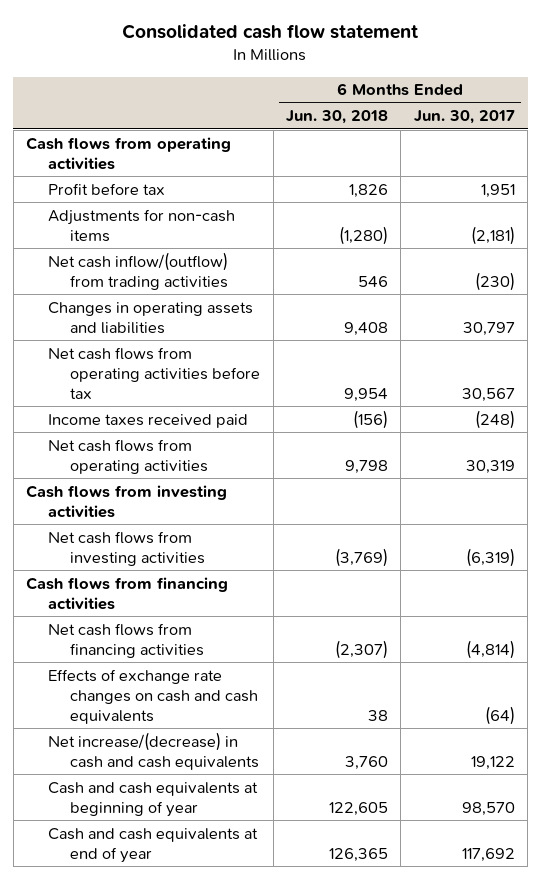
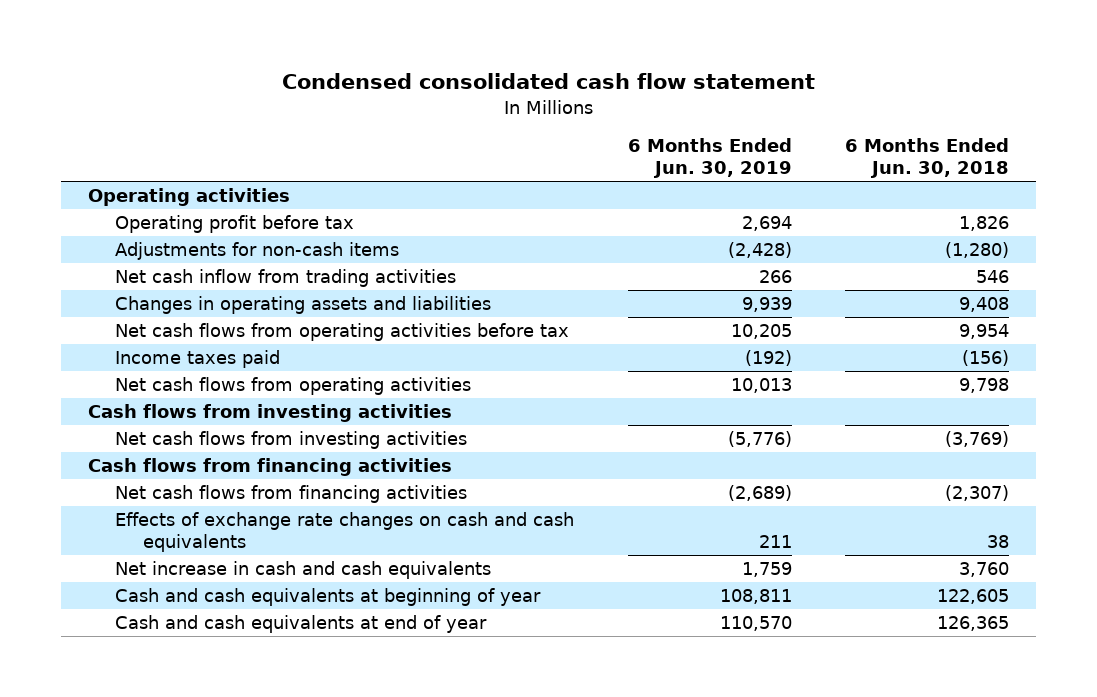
[122,24,419,40] Consolidated cash flow statement -> [281,73,815,90] Condensed consolidated cash flow statement
[413,110,515,125] Jun. 30, 2017 -> none
none -> [627,138,792,179] 6 Months Ended Jun. 30, 2019
[26,136,232,170] Cash flows from operating activities -> [87,188,290,207] Operating activities
[48,182,166,195] Profit before tax -> [115,215,355,234] Operating profit before tax
[48,251,229,290] Net cash inflow/(outflow) from trading activities -> [115,269,457,288] Net cash inflow from trading activities
[48,413,249,428] Income taxes received paid -> [115,350,281,369] Income taxes paid
[48,731,260,770] Net increase/(decrease) in cash and cash equivalents -> [115,561,492,580] Net increase in cash and cash equivalents

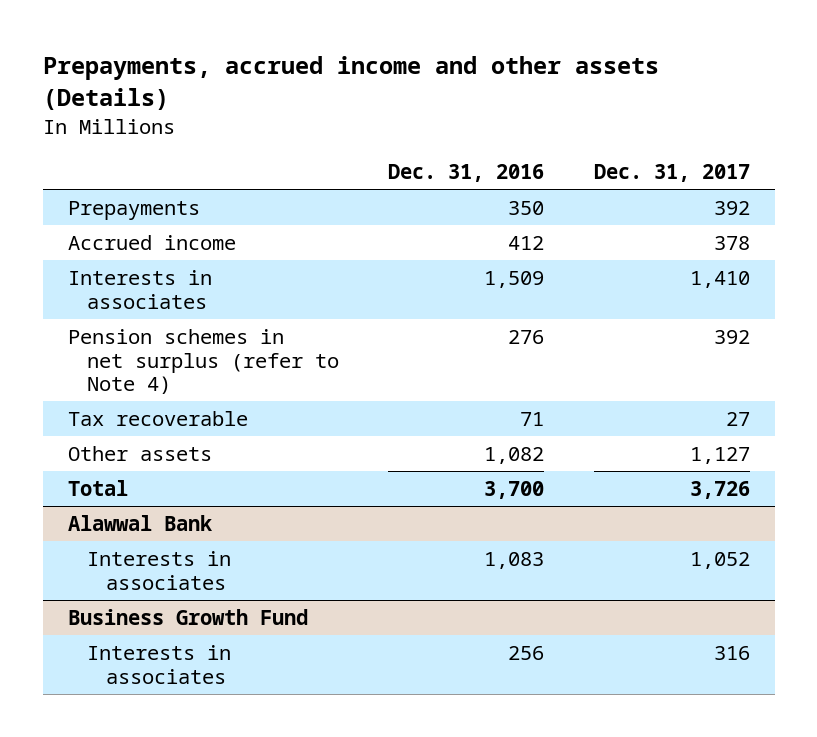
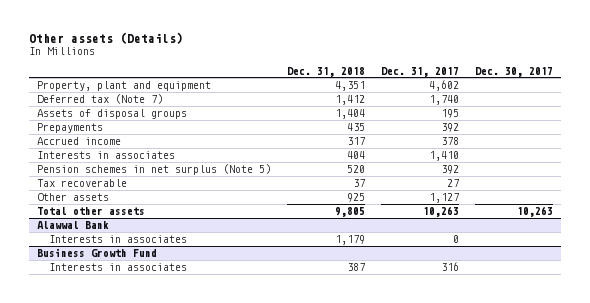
[42,56,659,111] Prepayments, accrued income and other assets (Details) -> [29,31,184,44] Other assets (Details)
[388,164,545,183] Dec. 31, 2016 -> none
none -> [287,66,366,77] Dec. 31, 2018
none -> [475,66,554,77] Dec. 30, 2017
none -> [37,80,212,91] Property, plant and equipment
none -> [37,93,164,104] Deferred tax (Note 7)
none -> [37,108,188,119] Assets of disposal groups
[67,329,339,395] Pension schemes in net surplus (refer to Note 4) -> [37,163,272,175] Pension schemes in net surplus (Note 5)
[67,480,128,497] Total -> none
none -> [37,206,146,215] Total other assets
[689,552,750,570] 1,052 -> [453,234,460,243] 0

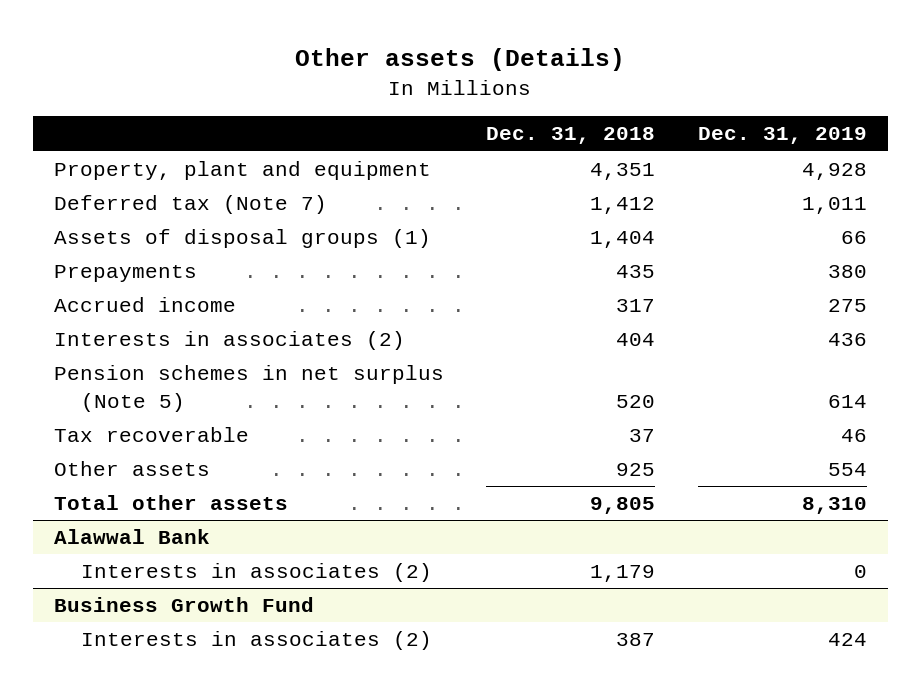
[381,66,460,77] Dec. 31, 2017 -> none
[475,66,554,77] Dec. 30, 2017 -> none
none -> [697,127,867,145] Dec. 31, 2019
[37,108,188,119] Assets of disposal groups -> [54,229,432,249] Assets of disposal groups (1)
[37,150,176,159] Interests in associates -> [54,331,406,351] Interests in associates (2)
[48,234,187,243] Interests in associates -> [81,563,433,583] Interests in associates (2)
[48,262,187,271] Interests in associates -> [81,631,433,651] Interests in associates (2)

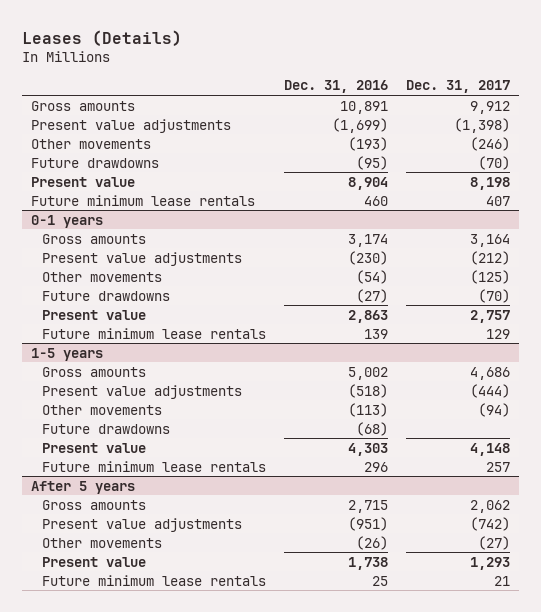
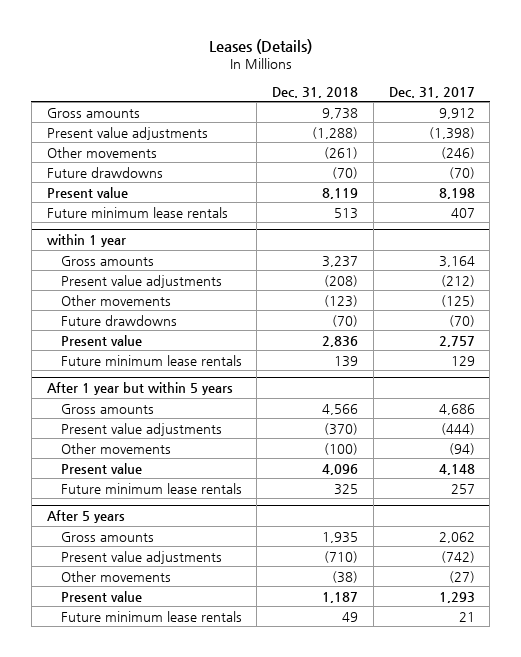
[283,80,388,94] Dec. 31, 2016 -> none
none -> [272,86,359,98] Dec. 31, 2018
[31,214,104,228] 0-1 years -> [46,234,126,248] within 1 year
[31,347,104,361] 1-5 years -> [46,382,233,396] After 1 year but within 5 years
[41,423,170,434] Future drawdowns -> none

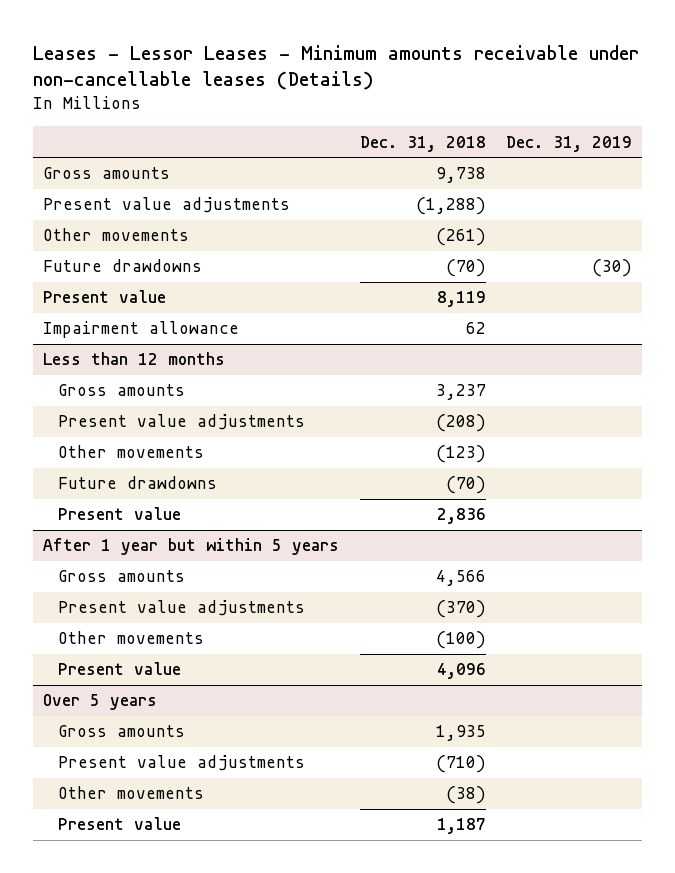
[208,39,312,55] Leases (Details) -> [32,44,639,91] Leases - Lessor Leases - Minimum amounts receivable under non-cancellable leases (Details)
[388,86,475,98] Dec. 31, 2017 -> none
none -> [506,135,633,152] Dec. 31, 2019
[46,206,228,218] Future minimum lease rentals -> none
none -> [43,321,240,339] Impairment allowance
[46,234,126,248] within 1 year -> [43,352,226,366] Less than 12 months
[60,354,242,366] Future minimum lease rentals -> none
[60,482,242,494] Future minimum lease rentals -> none
[46,510,125,524] After 5 years -> [43,694,158,711] Over 5 years
[60,610,242,622] Future minimum lease rentals -> none

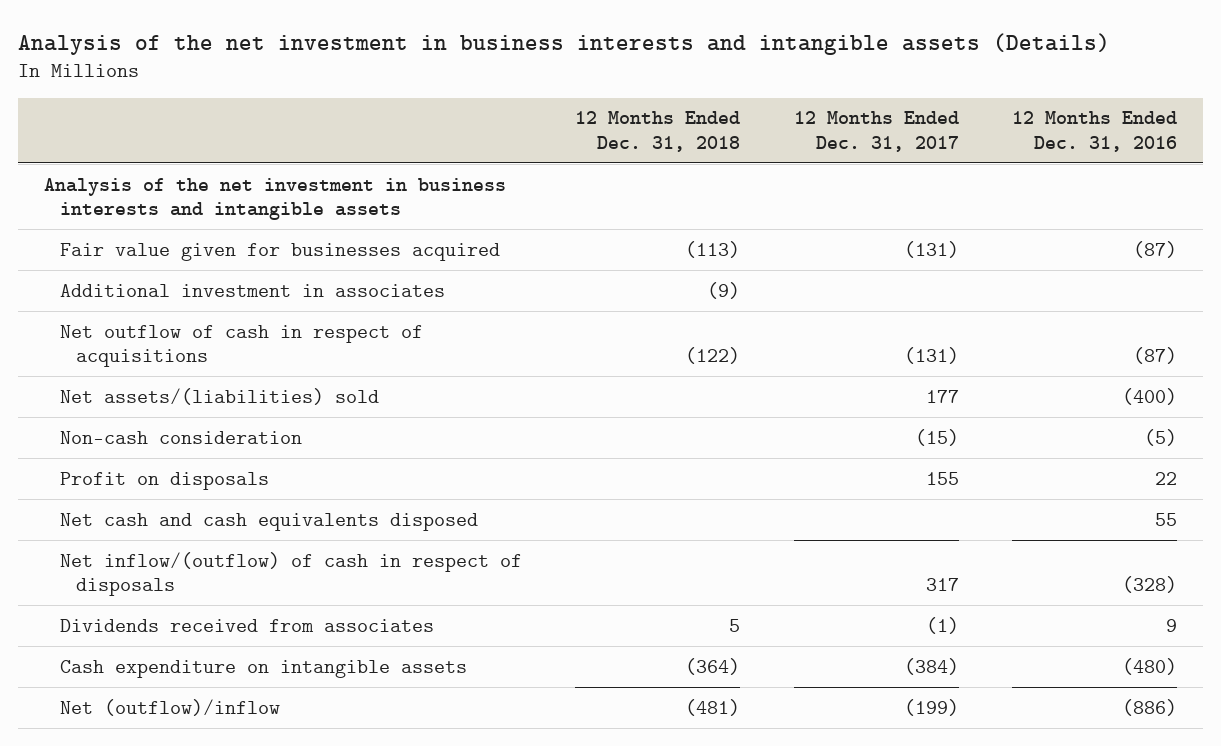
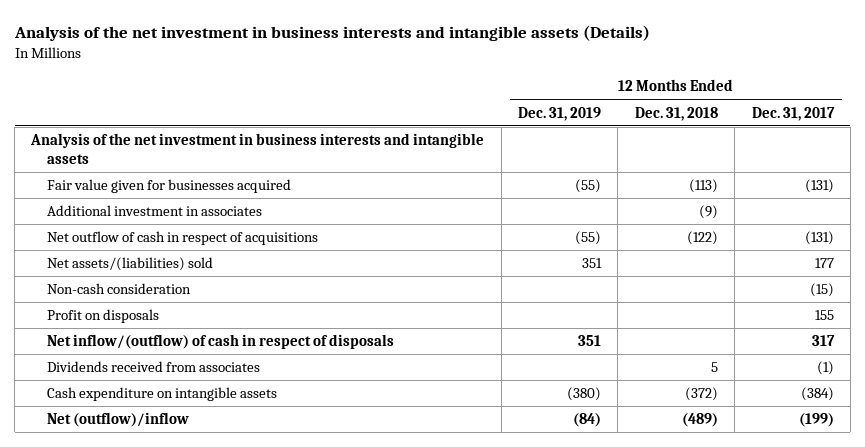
[1011,111,1177,152] 12 Months Ended Dec. 31, 2016 -> none
none -> [518,106,602,121] Dec. 31, 2019
[60,512,479,531] Net cash and cash equivalents disposed -> none
[685,657,741,675] (364) -> [684,387,718,402] (372)
[685,698,741,716] (481) -> [681,413,718,428] (489)

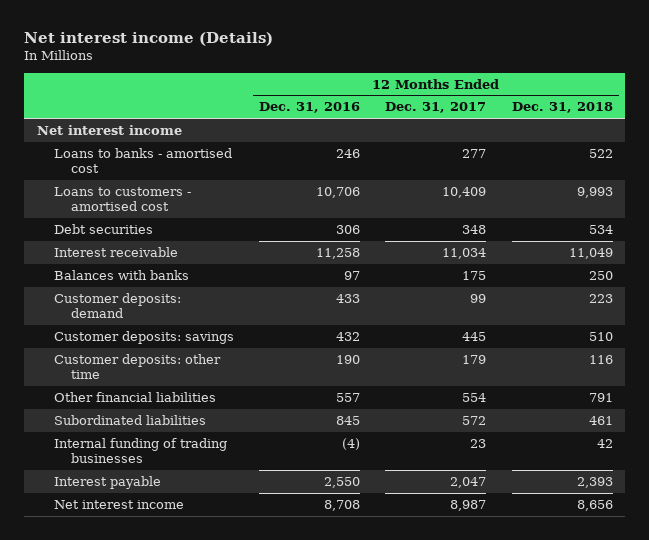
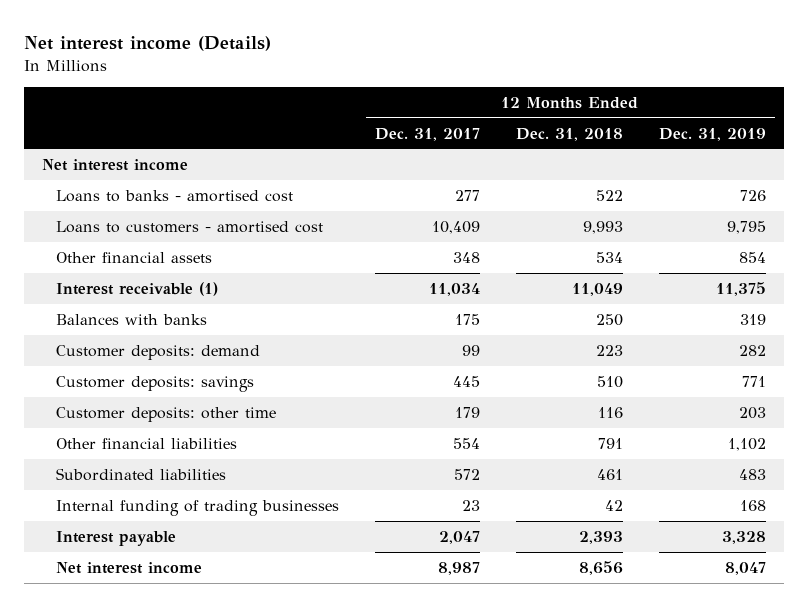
[259,102,361,114] Dec. 31, 2016 -> none
none -> [658,127,766,141] Dec. 31, 2019
[54,223,154,234] Debt securities -> [56,251,213,263] Other financial assets
[54,246,179,257] Interest receivable -> [56,281,219,296] Interest receivable (1)

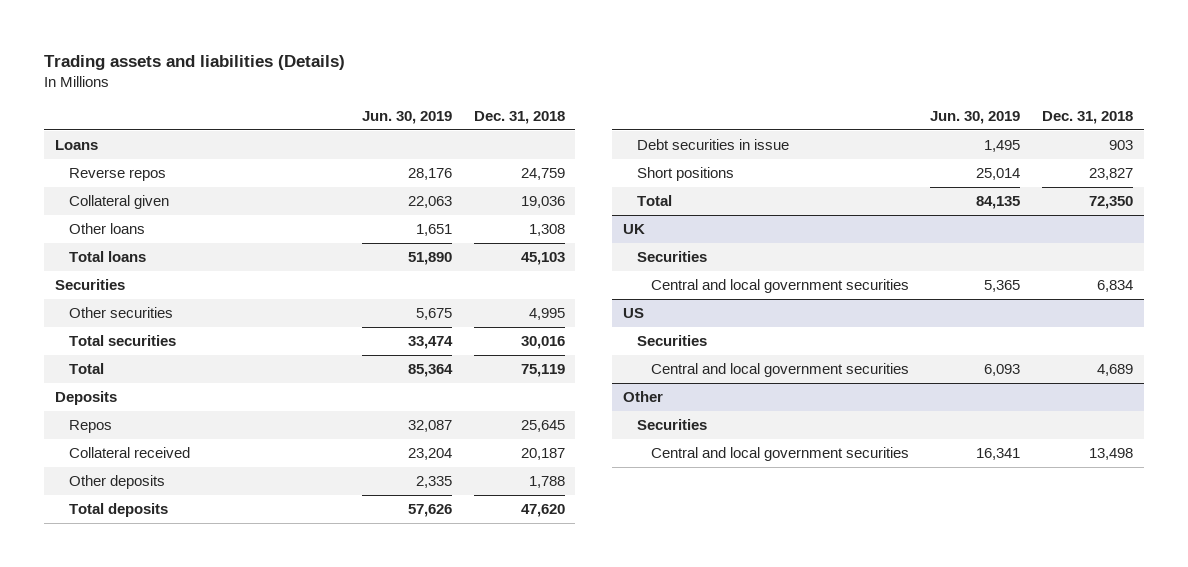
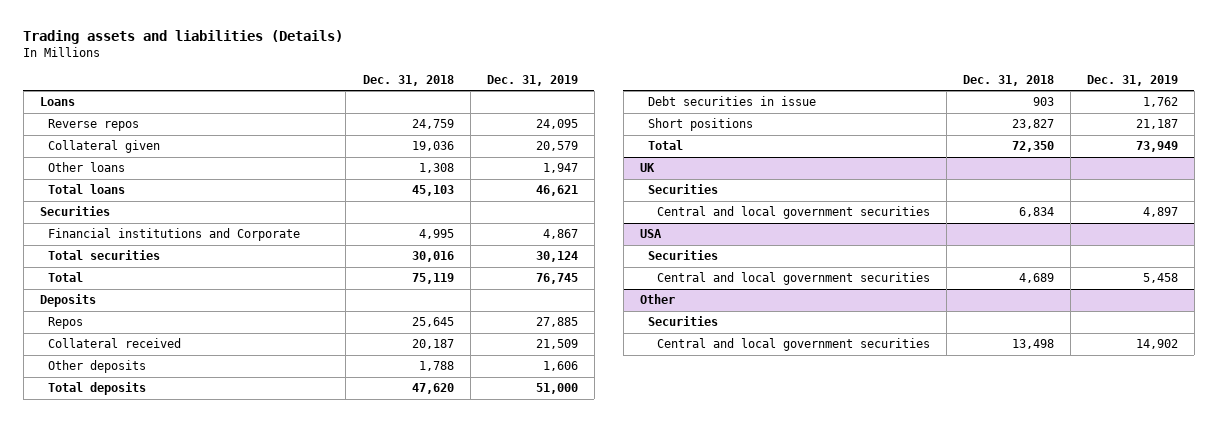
[361,110,452,124] Jun. 30, 2019 -> none
none -> [486,74,578,86] Dec. 31, 2019
[68,307,173,319] Other securities -> [48,228,301,242] Financial institutions and Corporate
[623,308,645,319] US -> [639,229,662,239] USA

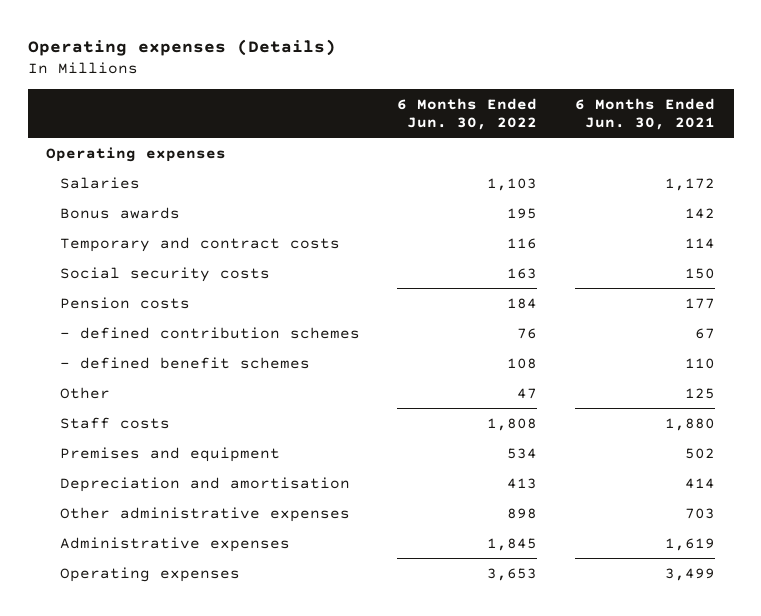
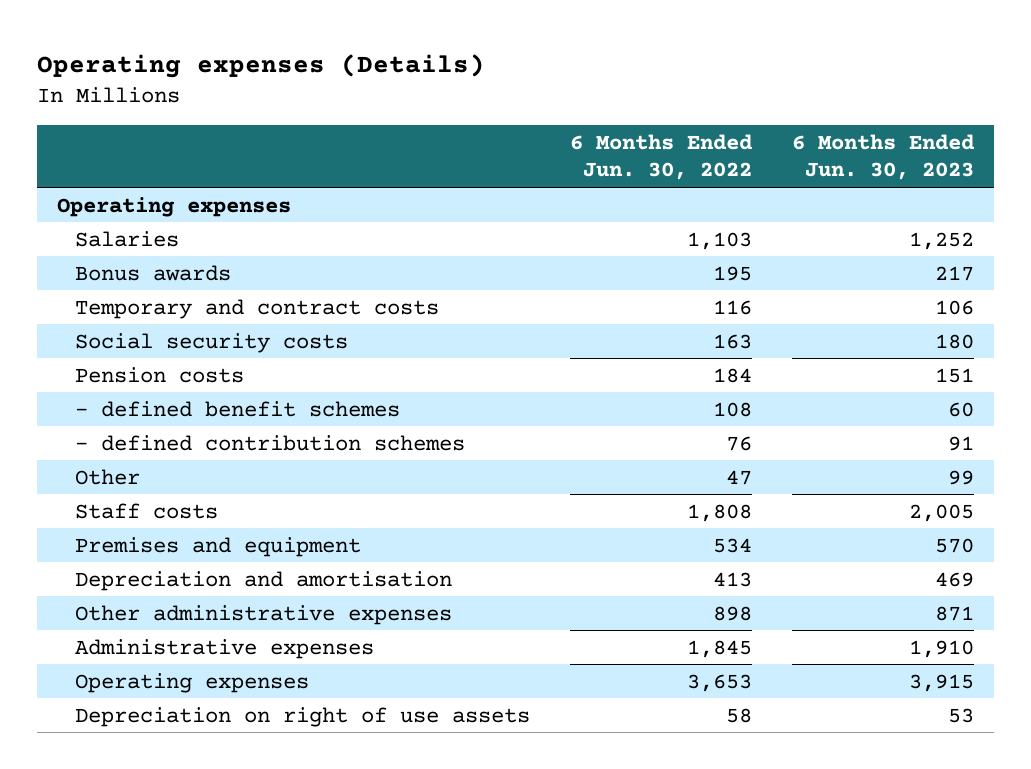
[574,97,715,131] 6 Months Ended Jun. 30, 2021 -> none
none -> [791,133,975,181] 6 Months Ended Jun. 30, 2023
[59,326,360,339] - defined contribution schemes -> [75,434,466,451] - defined contribution schemes
none -> [75,706,531,727] Depreciation on right of use assets

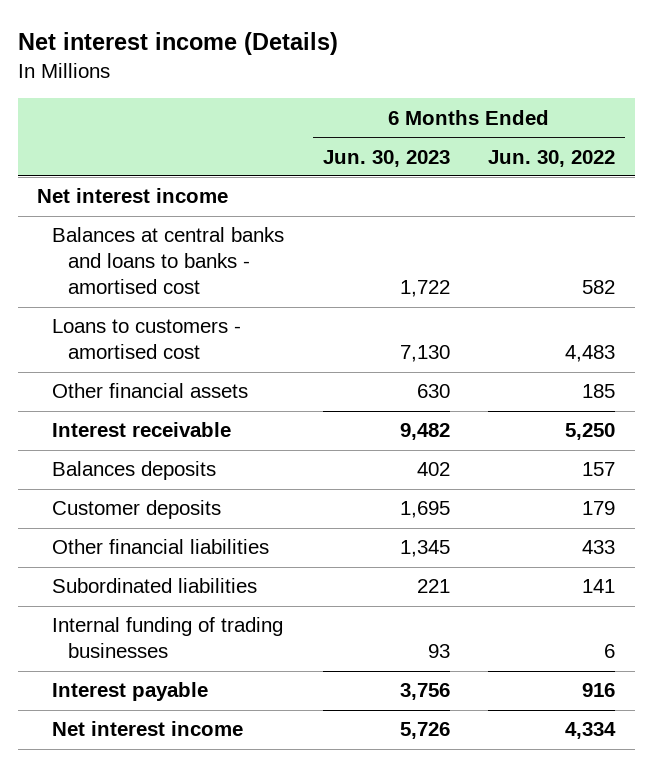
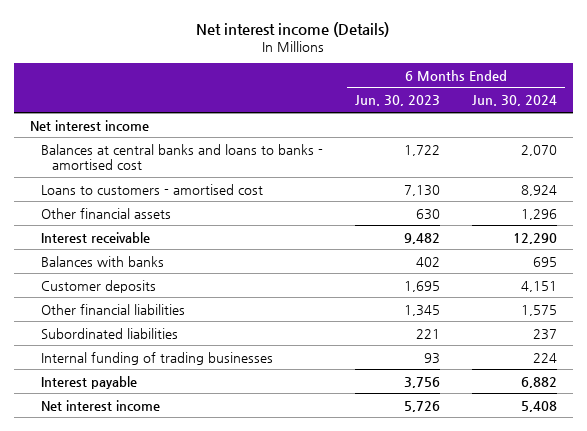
[488,149,616,167] Jun. 30, 2022 -> none
none -> [471,95,557,107] Jun. 30, 2024
[52,461,217,481] Balances deposits -> [41,255,165,267] Balances with banks

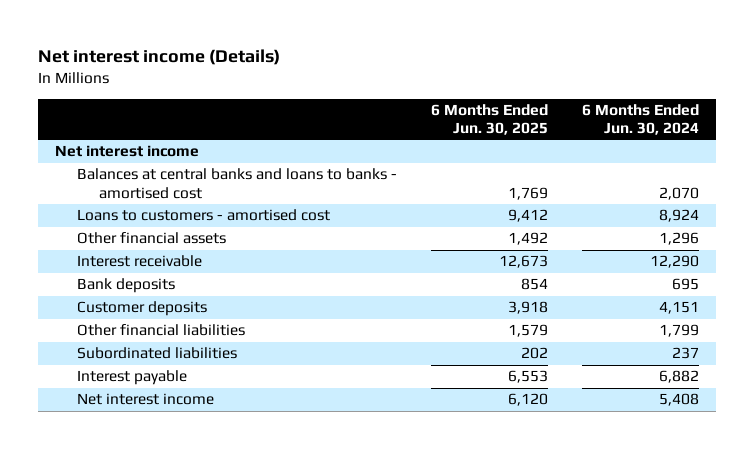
[354,95,440,107] Jun. 30, 2023 -> none
none -> [430,104,548,136] 6 Months Ended Jun. 30, 2025
[41,255,165,267] Balances with banks -> [76,278,175,294] Bank deposits
[520,304,557,316] 1,575 -> [658,324,699,338] 1,799
[41,351,274,365] Internal funding of trading businesses -> none

